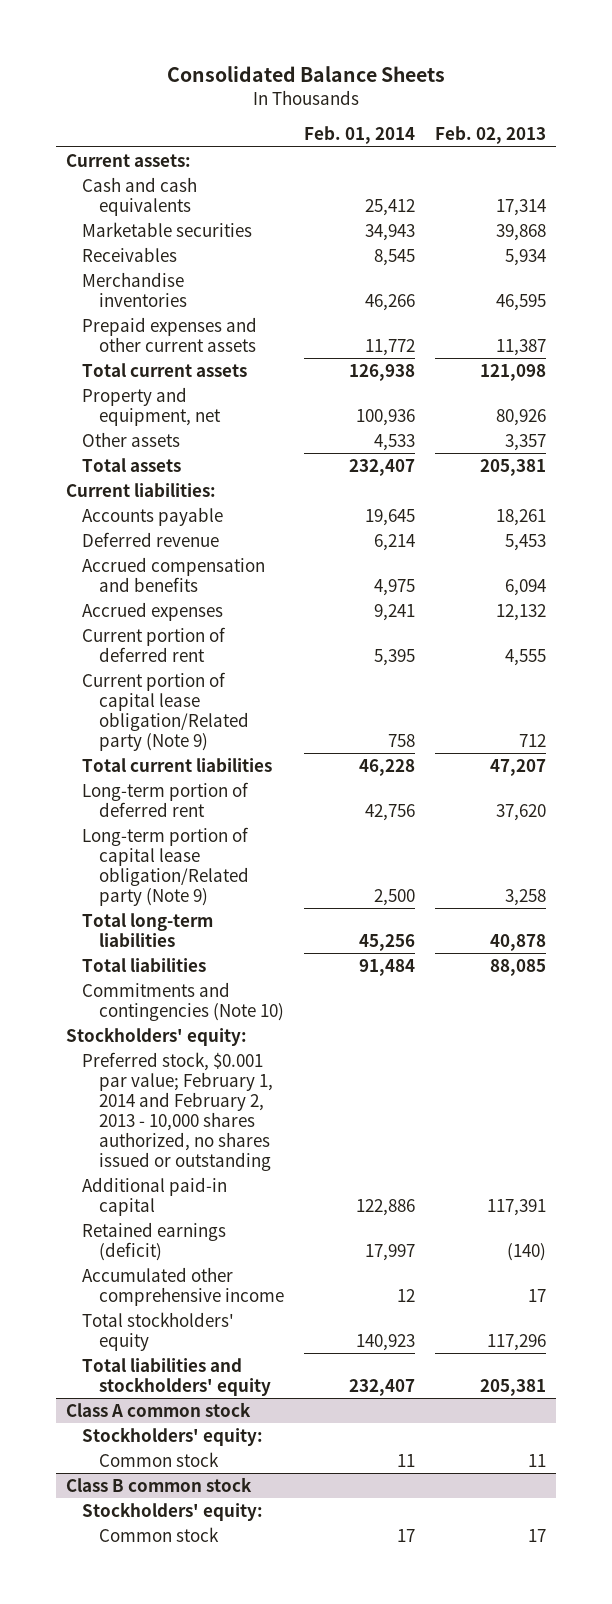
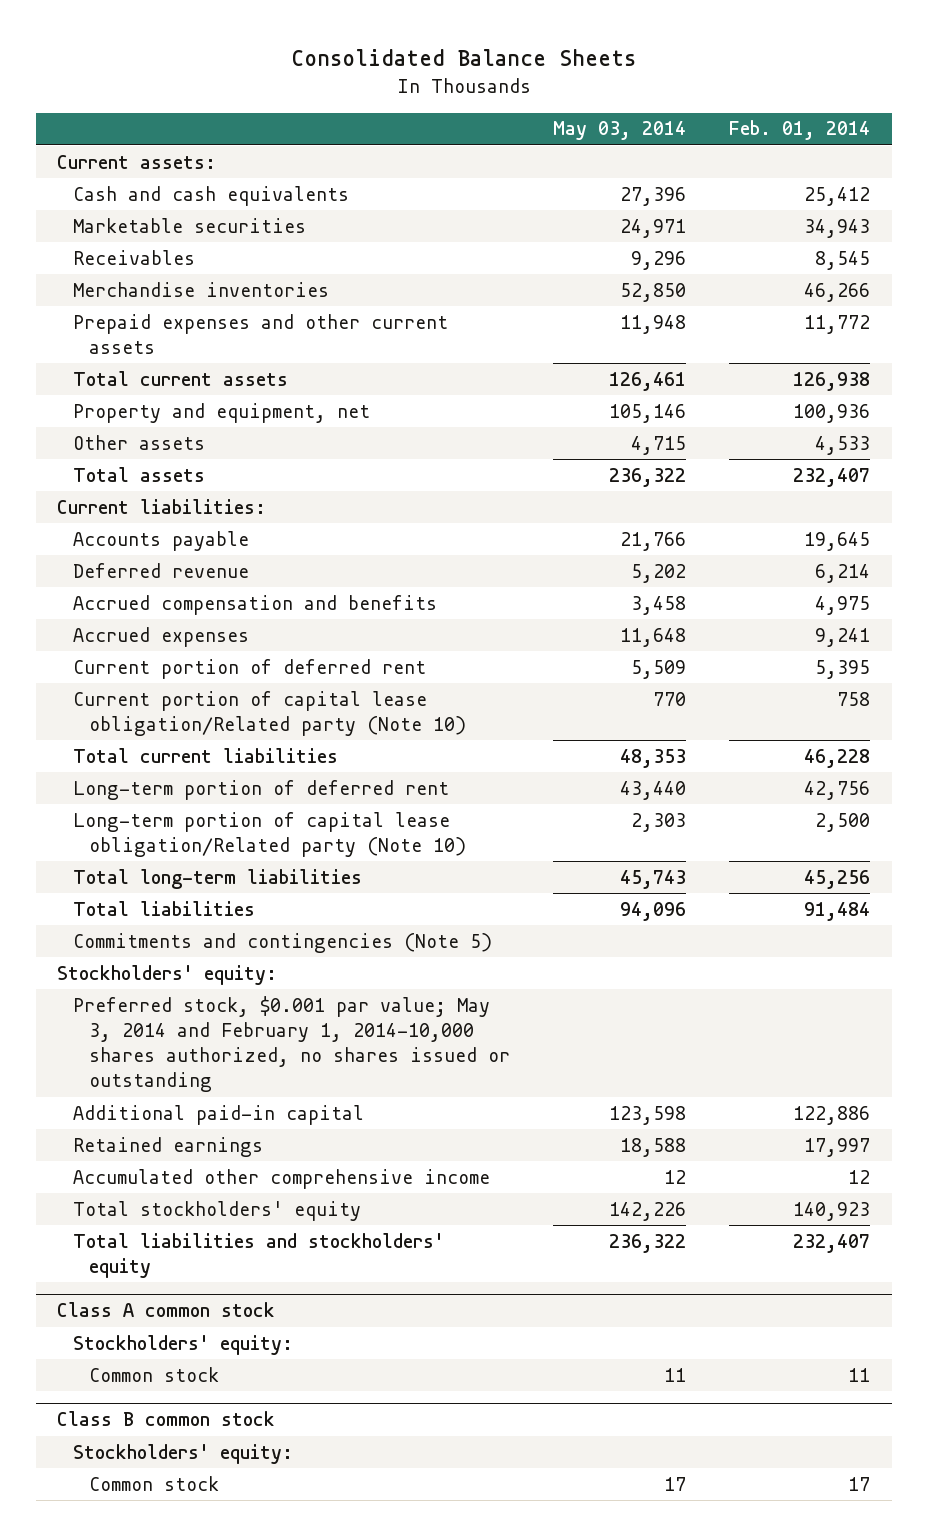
[434,126,546,145] Feb. 02, 2013 -> none
none -> [552,121,686,141] May 03, 2014
[82,671,249,751] Current portion of capital lease obligation/Related party (Note 9) -> [73,690,466,737] Current portion of capital lease obligation/Related party (Note 10)
[82,826,250,906] Long-term portion of capital lease obligation/Related party (Note 9) -> [73,811,466,858] Long-term portion of capital lease obligation/Related party (Note 10)
[82,981,284,1021] Commitments and contingencies (Note 10) -> [73,932,493,953] Commitments and contingencies (Note 5)
[82,1051,273,1171] Preferred stock, $0.001 par value; February 1, 2014 and February 2, 2013 - 10,000 shares authorized, no shares issued or outstanding -> [73,995,510,1093] Preferred stock, $0.001 par value; May 3, 2014 and February 1, 2014-10,000 shares authorized, no shares issued or outstanding
[82,1221,227,1261] Retained earnings (deficit) -> [73,1136,264,1157] Retained earnings

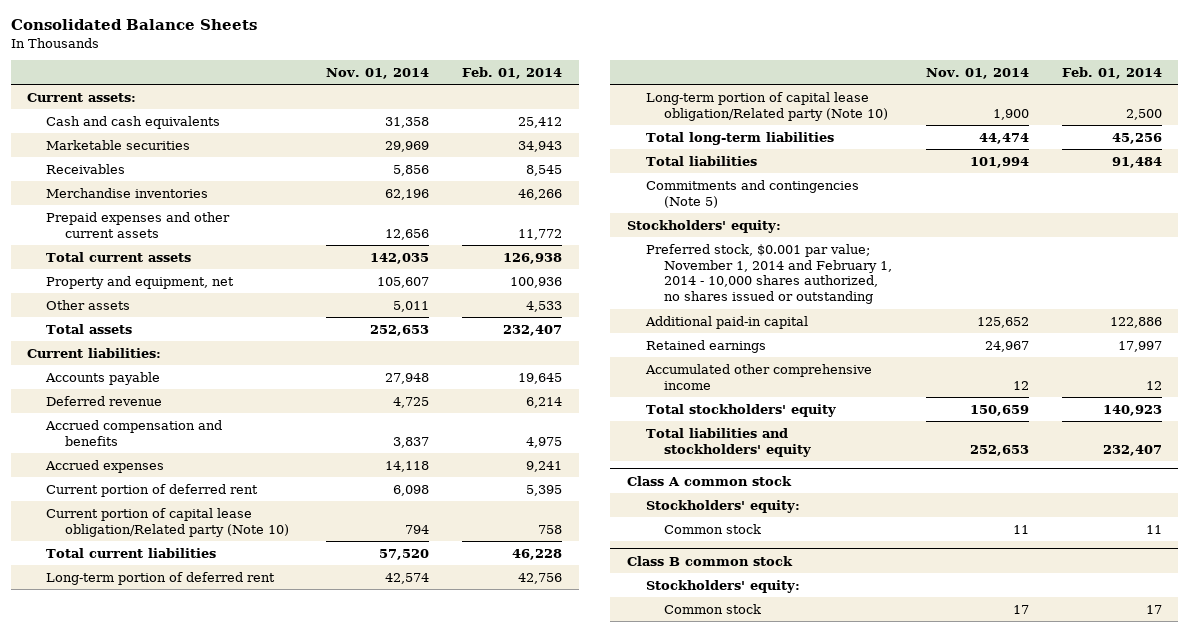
[552,121,686,141] May 03, 2014 -> none
none -> [325,67,429,79] Nov. 01, 2014
[73,995,510,1093] Preferred stock, $0.001 par value; May 3, 2014 and February 1, 2014-10,000 shares authorized, no shares issued or outstanding -> [645,243,893,305] Preferred stock, $0.001 par value; November 1, 2014 and February 1, 2014 - 10,000 shares authorized, no shares issued or outstanding

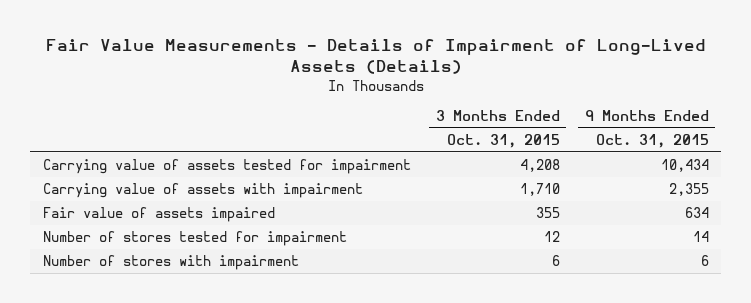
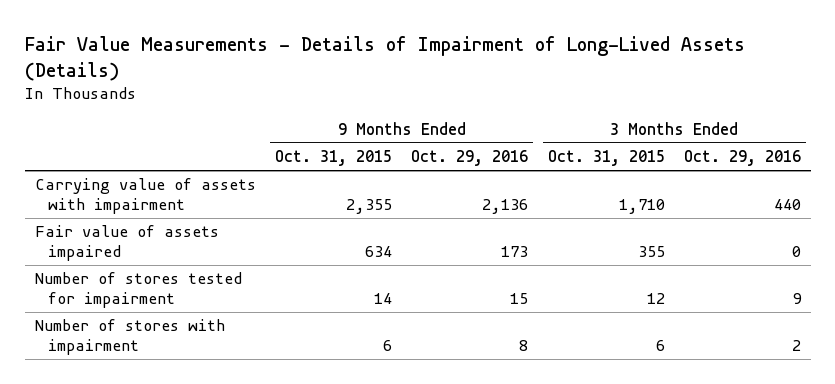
none -> [411,150,529,167] Oct. 29, 2016
none -> [683,150,801,167] Oct. 29, 2016
[42,158,411,174] Carrying value of assets tested for impairment -> none

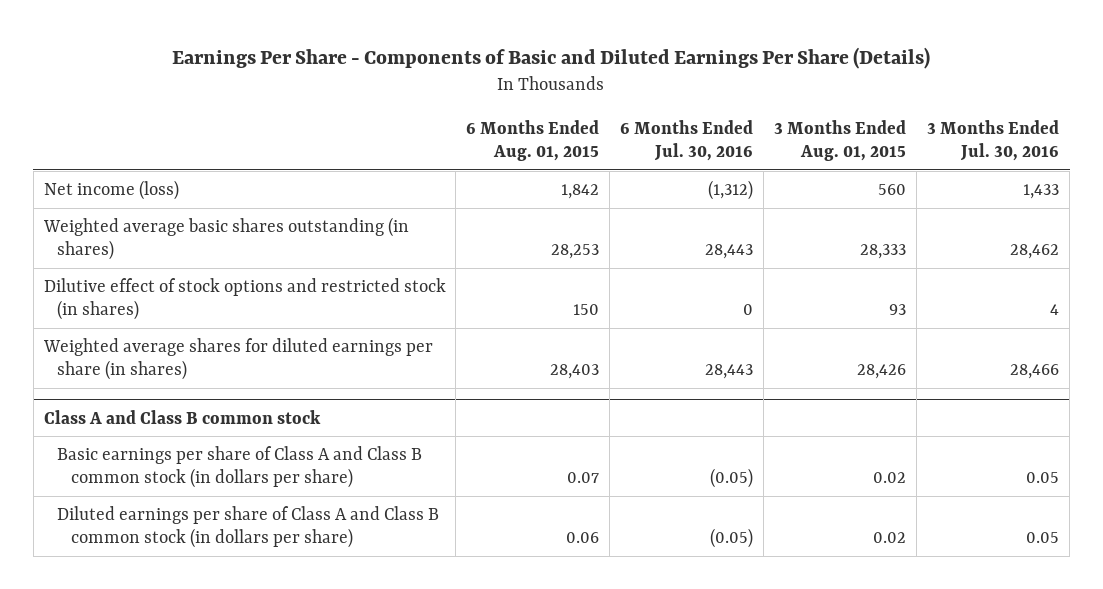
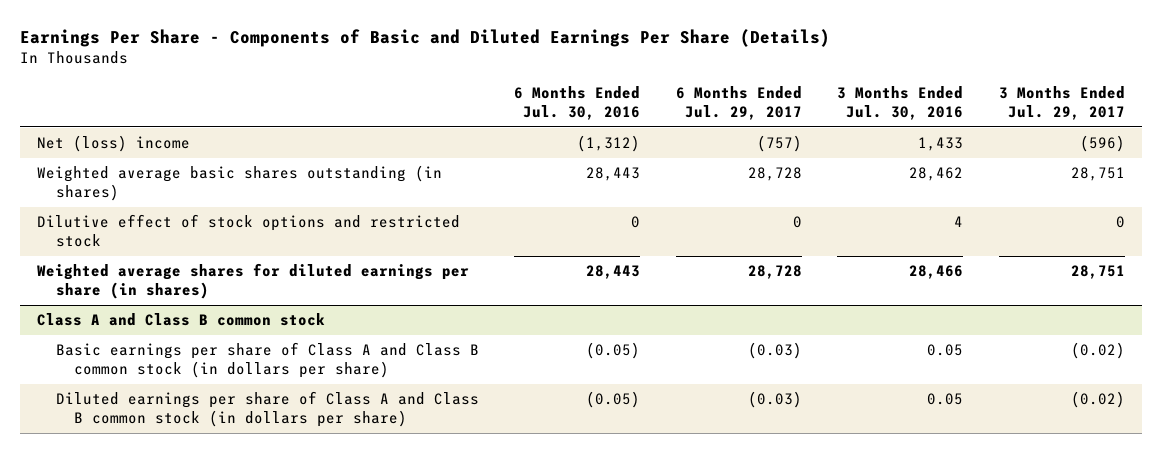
[466,119,600,162] 6 Months Ended Aug. 01, 2015 -> none
[774,119,907,162] 3 Months Ended Aug. 01, 2015 -> none
none -> [675,86,802,121] 6 Months Ended Jul. 29, 2017
none -> [998,86,1125,121] 3 Months Ended Jul. 29, 2017
[43,180,179,201] Net income (loss) -> [37,135,191,153] Net (loss) income
[43,278,446,321] Dilutive effect of stock options and restricted stock (in shares) -> [37,214,461,247] Dilutive effect of stock options and restricted stock

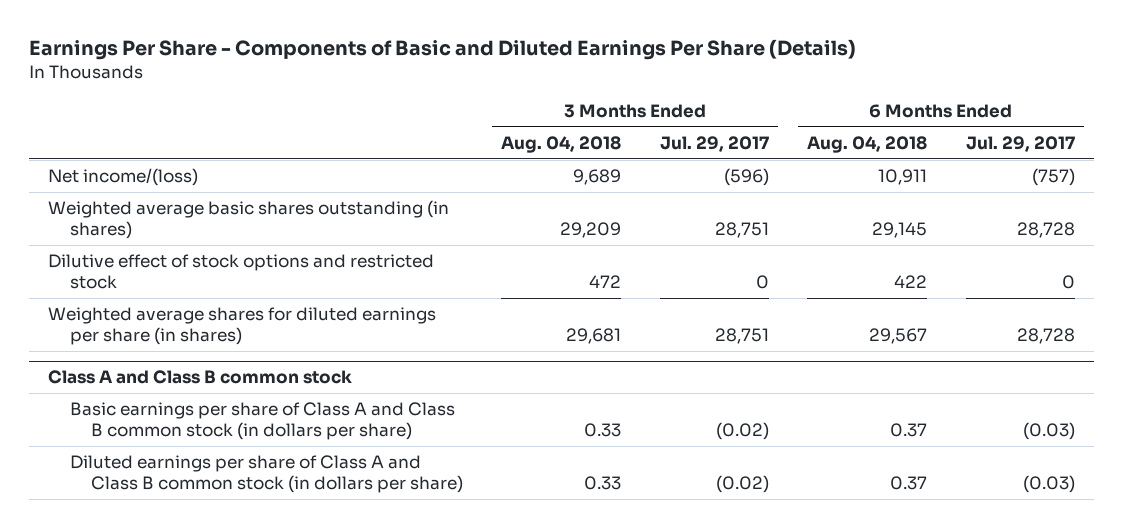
[514,86,641,121] 6 Months Ended Jul. 30, 2016 -> none
[837,86,964,121] 3 Months Ended Jul. 30, 2016 -> none
none -> [501,135,622,153] Aug. 04, 2018
none -> [807,135,928,153] Aug. 04, 2018
[37,135,191,153] Net (loss) income -> [48,168,199,187] Net income/(loss)

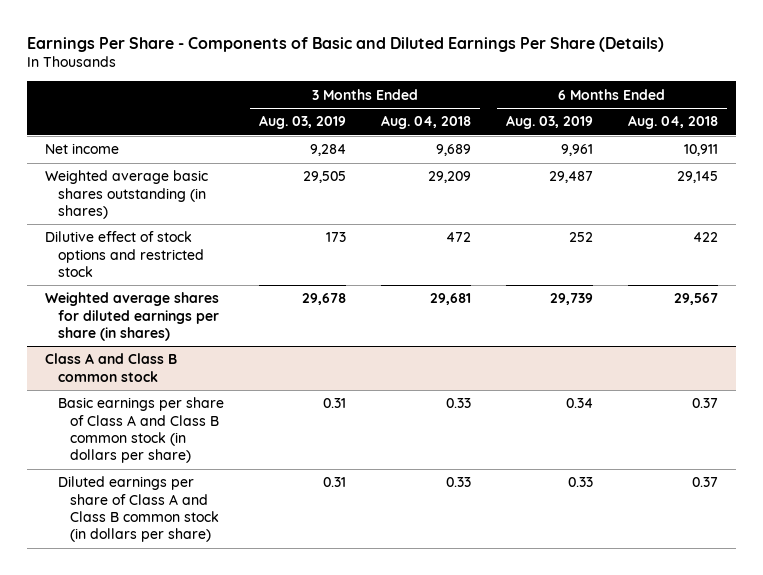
[659,135,769,152] Jul. 29, 2017 -> none
[965,135,1075,152] Jul. 29, 2017 -> none
none -> [258,115,346,130] Aug. 03, 2019
none -> [506,115,594,130] Aug. 03, 2019
[48,168,199,187] Net income/(loss) -> [44,143,119,155] Net income

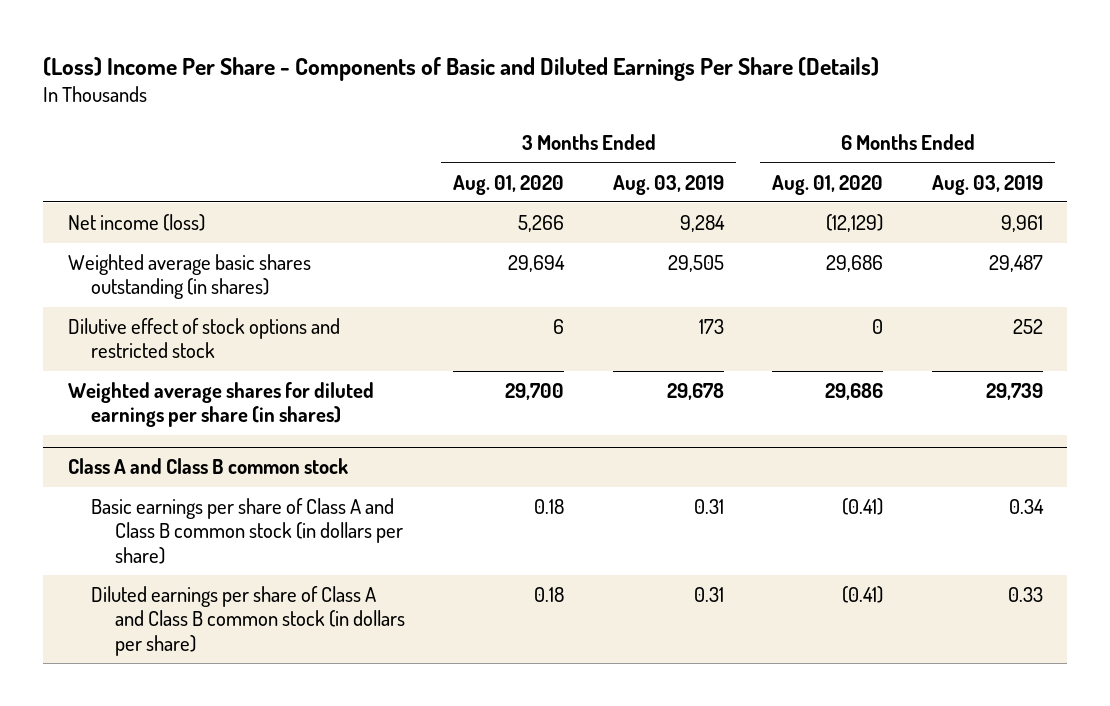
[27,36,665,52] Earnings Per Share - Components of Basic and Diluted Earnings Per Share (Details) -> [43,56,880,81] (Loss) Income Per Share - Components of Basic and Diluted Earnings Per Share (Details)
[381,115,472,130] Aug. 04, 2018 -> none
[628,115,719,130] Aug. 04, 2018 -> none
none -> [453,174,565,195] Aug. 01, 2020
none -> [772,174,884,195] Aug. 01, 2020
[44,143,119,155] Net income -> [67,214,205,232] Net income (loss)

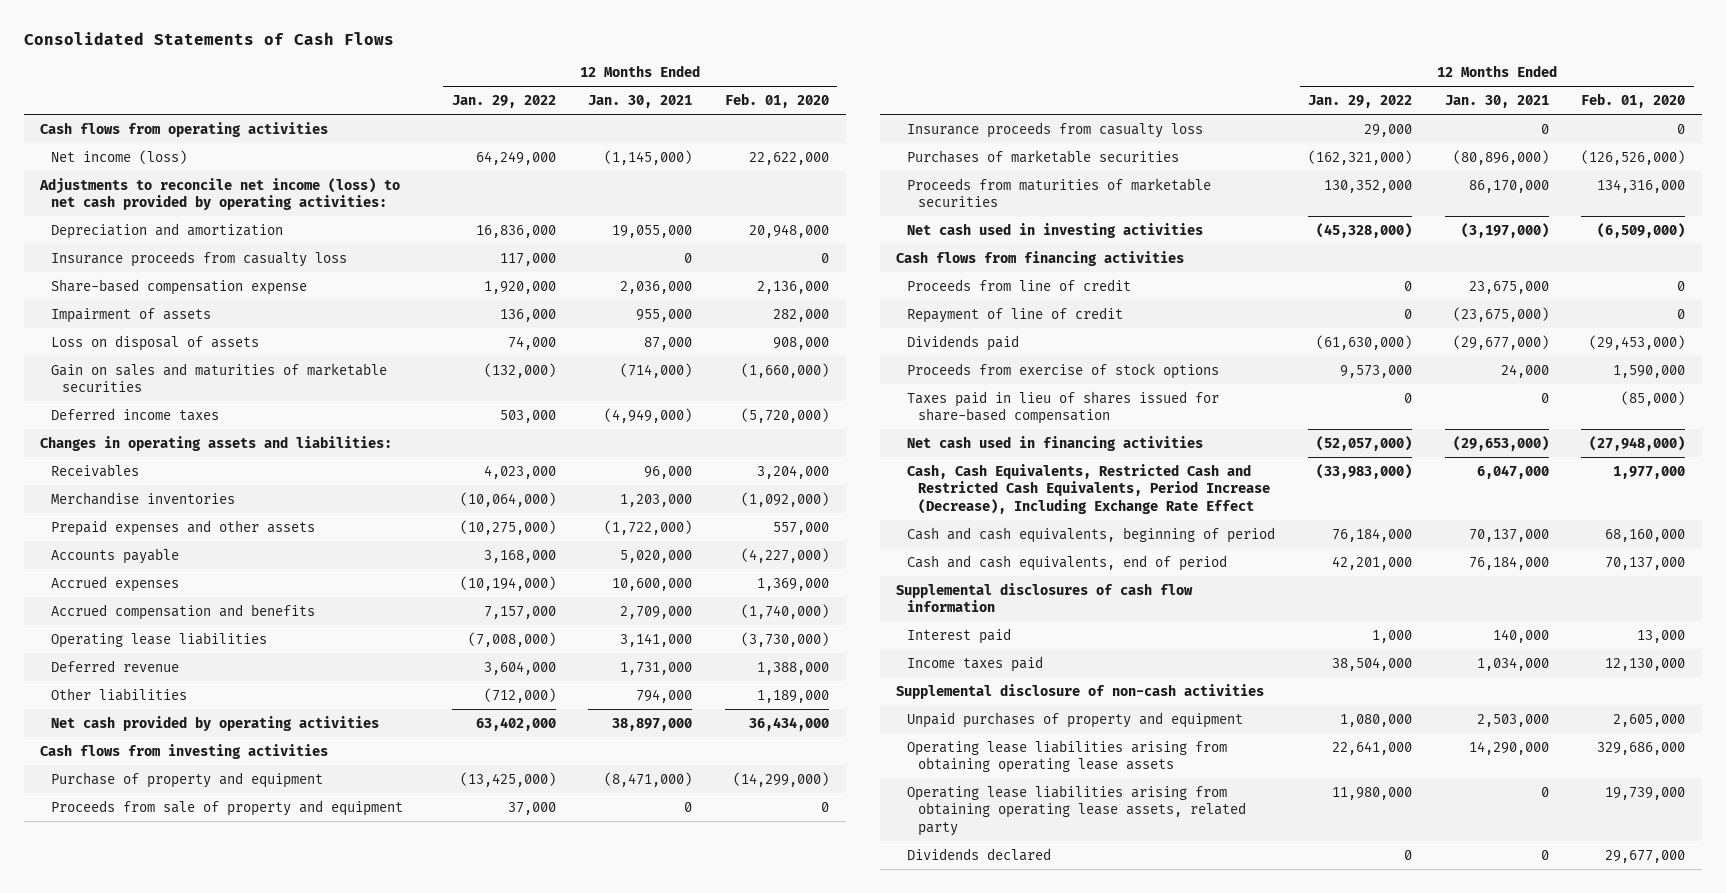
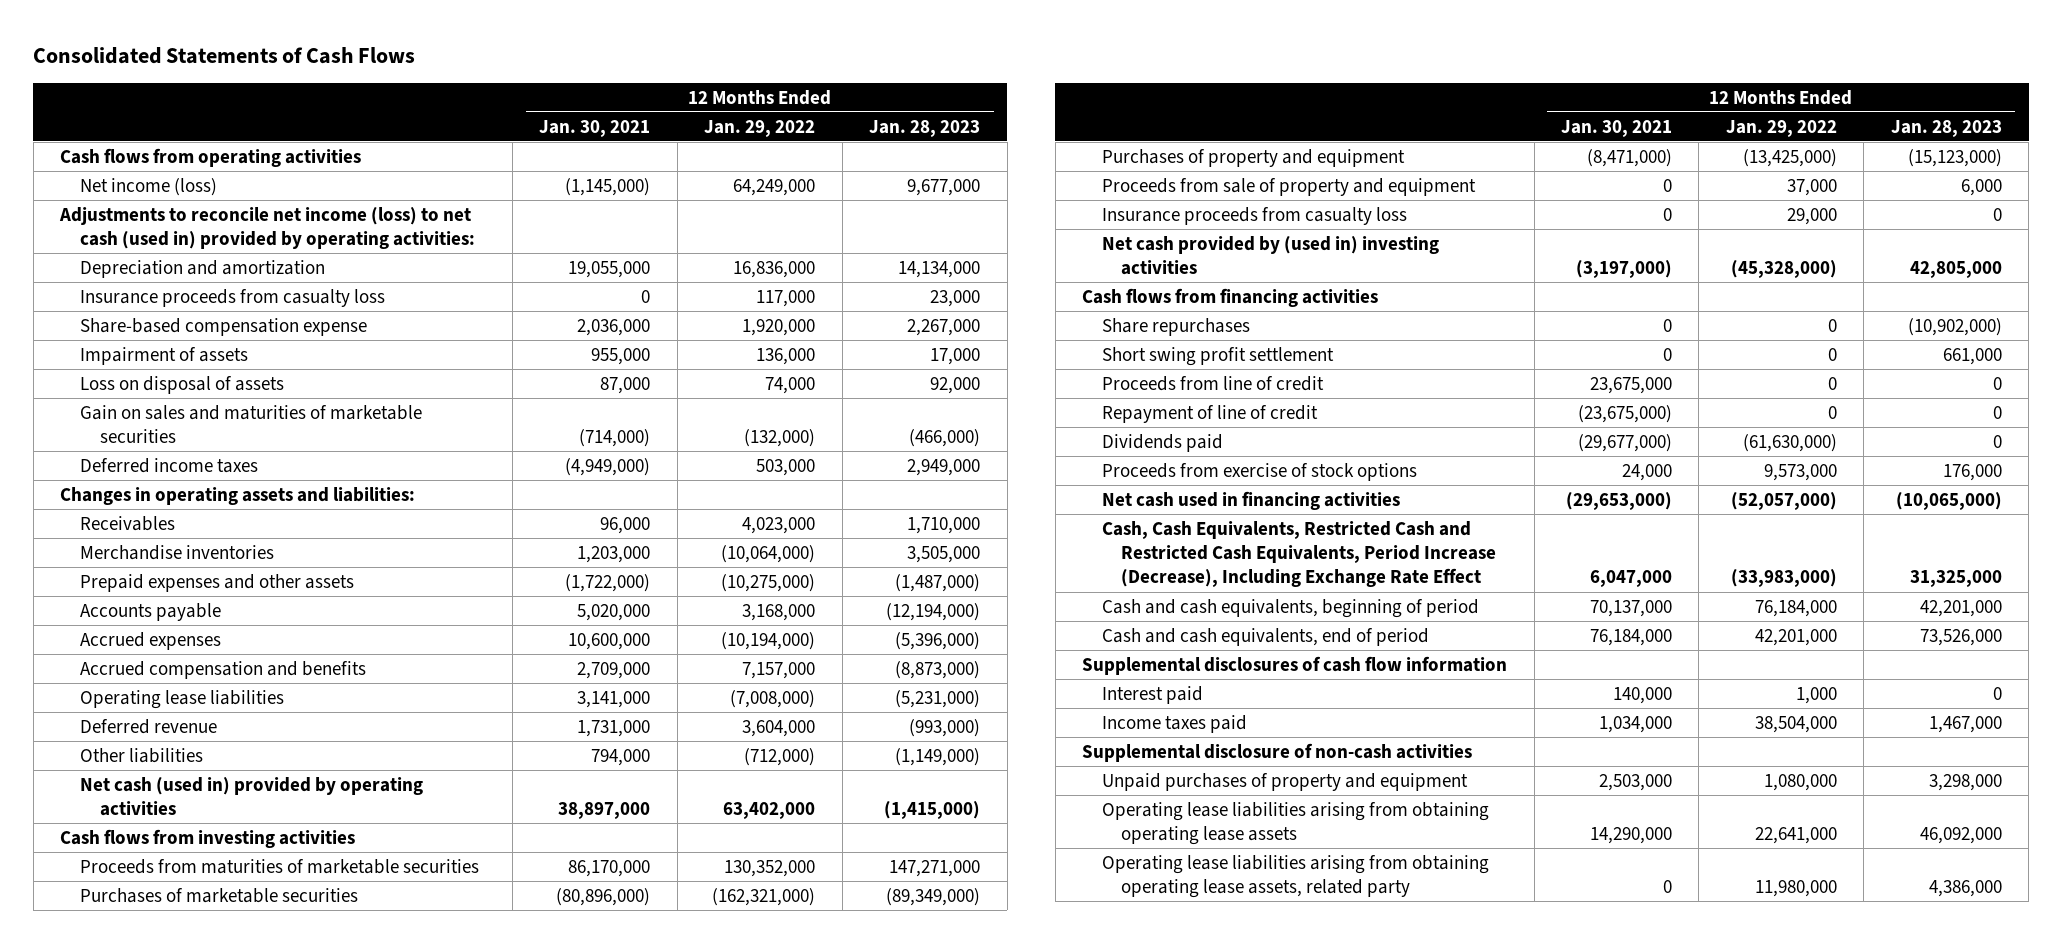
[725,93,830,109] Feb. 01, 2020 -> none
none -> [869,119,981,137] Jan. 28, 2023
[39,177,401,211] Adjustments to reconcile net income (loss) to net cash provided by operating activities: -> [59,206,476,250] Adjustments to reconcile net income (loss) to net cash (used in) provided by operating activities:
[50,715,379,731] Net cash provided by operating activities -> [80,776,424,817] Net cash (used in) provided by operating activities
[906,177,1211,208] Proceeds from maturities of marketable securities -> [80,858,480,874] Proceeds from maturities of marketable securities
[906,149,1179,163] Purchases of marketable securities -> [80,887,359,903] Purchases of marketable securities
[50,771,323,788] Purchase of property and equipment -> [1101,148,1405,167] Purchases of property and equipment
[906,222,1203,238] Net cash used in investing activities -> [1101,235,1439,276] Net cash provided by (used in) investing activities
none -> [1101,317,1250,336] Share repurchases
none -> [1101,346,1334,366] Short swing profit settlement
[906,390,1219,425] Taxes paid in lieu of shares issued for share-based compensation -> none
[906,847,1051,861] Dividends declared -> none

